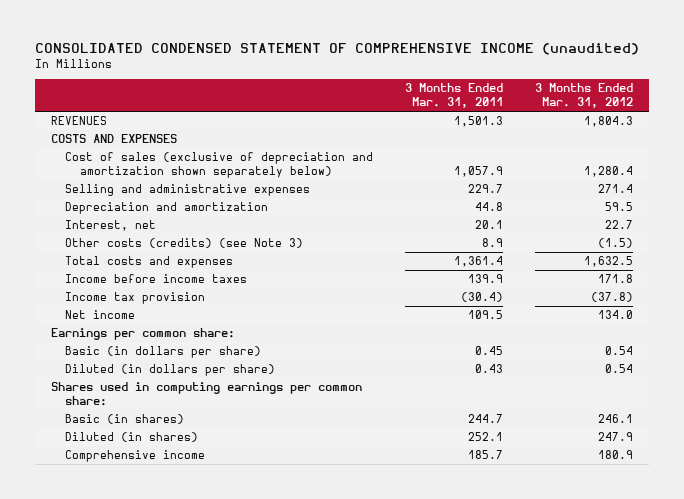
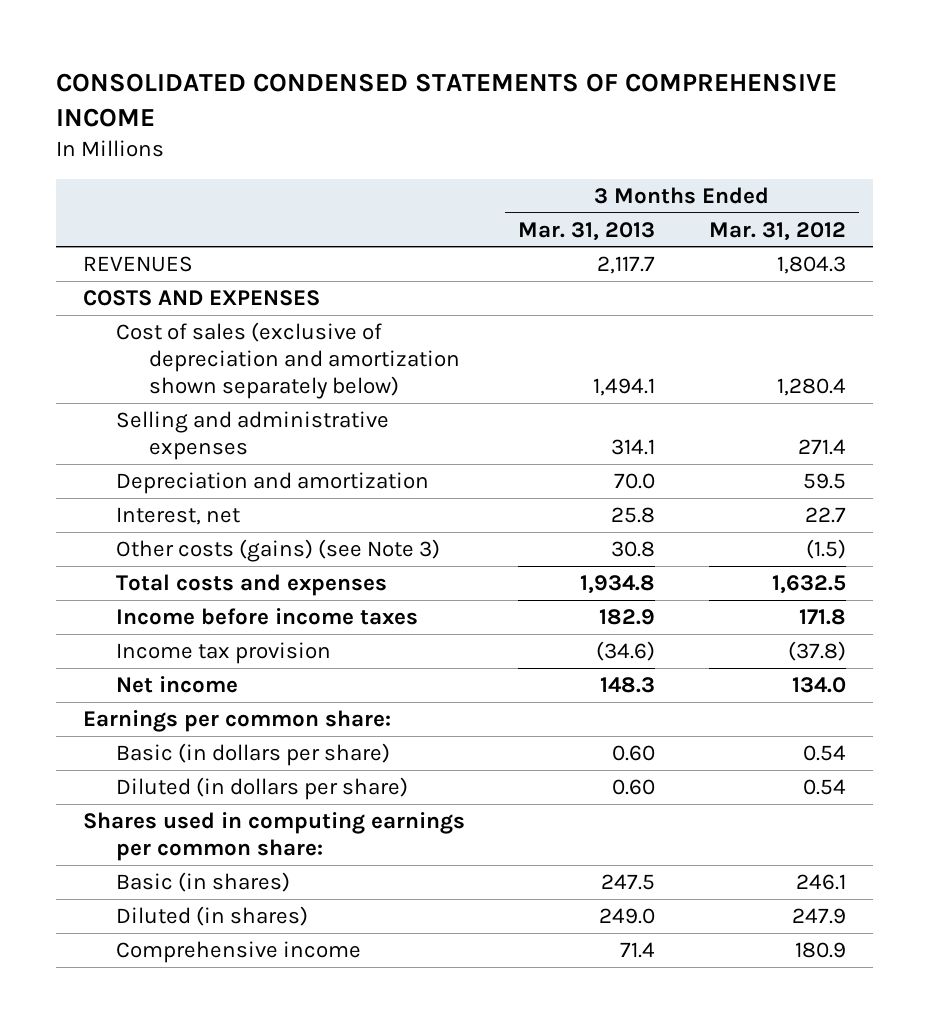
[35,42,640,55] CONSOLIDATED CONDENSED STATEMENT OF COMPREHENSIVE INCOME (unaudited) -> [56,73,838,128] CONSOLIDATED CONDENSED STATEMENTS OF COMPREHENSIVE INCOME
[405,83,504,109] 3 Months Ended Mar. 31, 2011 -> none
none -> [518,221,656,241] Mar. 31, 2013
[65,238,304,249] Other costs (credits) (see Note 3) -> [115,538,440,562] Other costs (gains) (see Note 3)

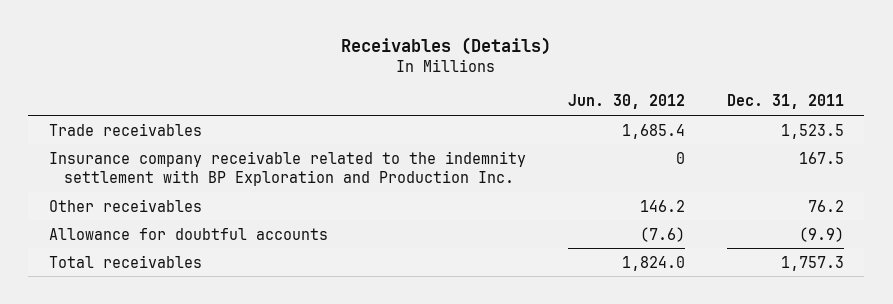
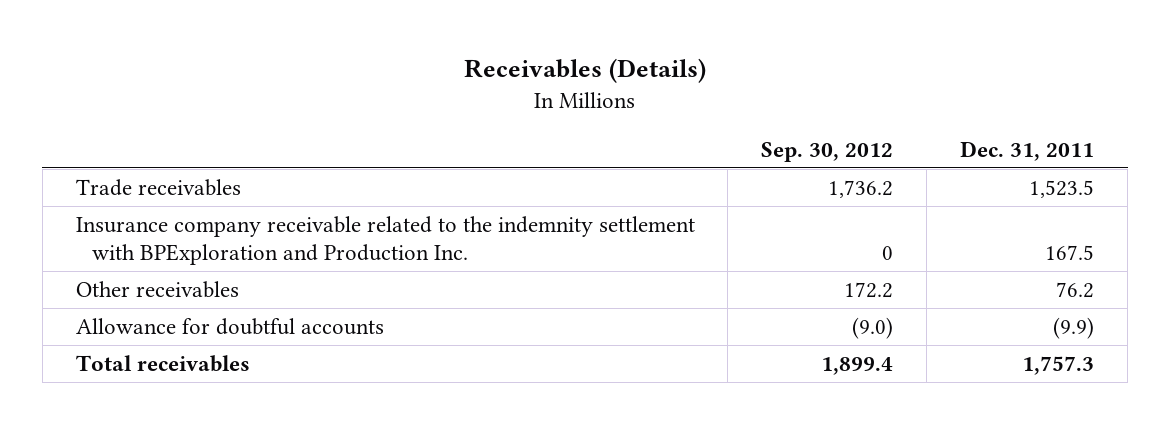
[567,94,685,110] Jun. 30, 2012 -> none
none -> [761,141,894,162] Sep. 30, 2012
[49,150,527,187] Insurance company receivable related to the indemnity settlement with BP Exploration and Production Inc. -> [75,215,695,266] Insurance company receivable related to the indemnity settlement with BPExploration and Production Inc.

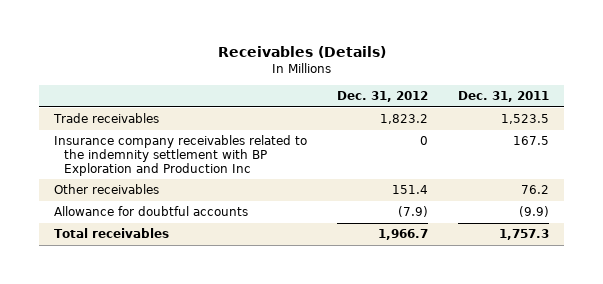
[761,141,894,162] Sep. 30, 2012 -> none
none -> [337,91,429,103] Dec. 31, 2012
[75,215,695,266] Insurance company receivable related to the indemnity settlement with BPExploration and Production Inc. -> [54,135,308,176] Insurance company receivables related to the indemnity settlement with BP Exploration and Production Inc

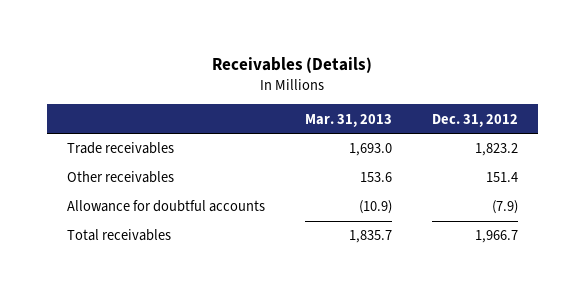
[458,91,550,103] Dec. 31, 2011 -> none
none -> [304,113,392,127] Mar. 31, 2013
[54,135,308,176] Insurance company receivables related to the indemnity settlement with BP Exploration and Production Inc -> none

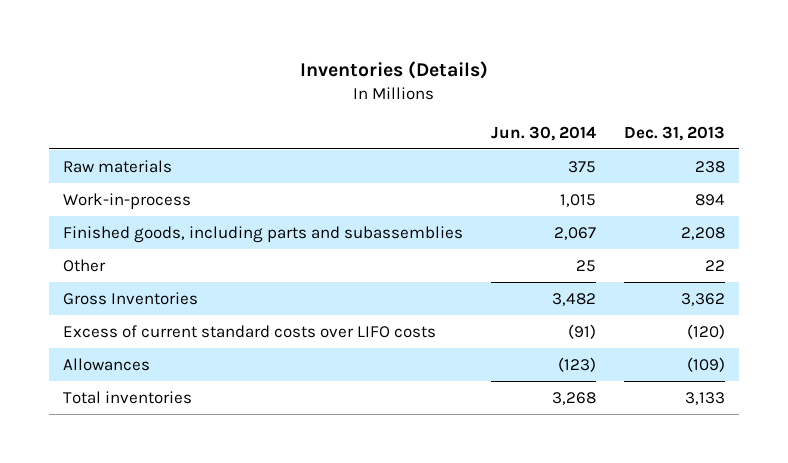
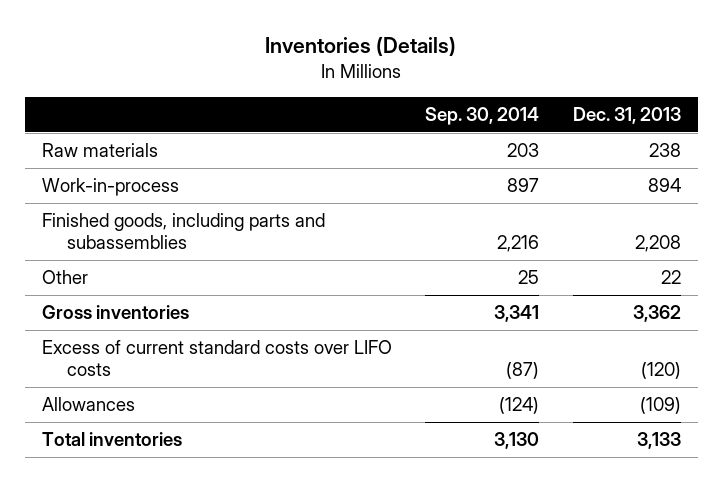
[491,125,597,141] Jun. 30, 2014 -> none
none -> [425,106,540,125] Sep. 30, 2014
[63,291,199,305] Gross Inventories -> [41,305,189,320] Gross inventories

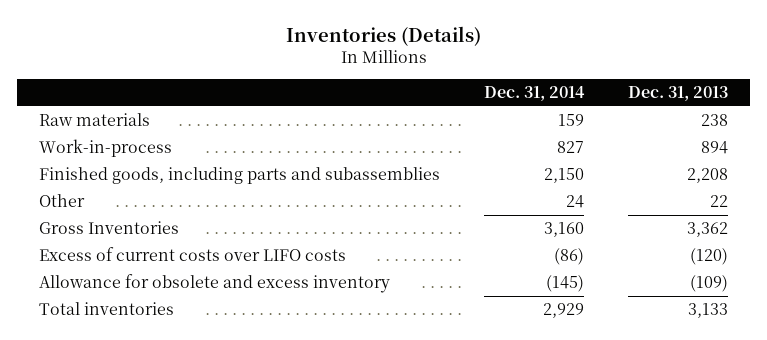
[425,106,540,125] Sep. 30, 2014 -> none
none -> [484,86,586,102] Dec. 31, 2014
[41,305,189,320] Gross inventories -> [38,221,179,235] Gross Inventories
[41,340,392,377] Excess of current standard costs over LIFO costs -> [38,247,346,262] Excess of current costs over LIFO costs
[41,397,135,412] Allowances -> [38,274,390,294] Allowance for obsolete and excess inventory

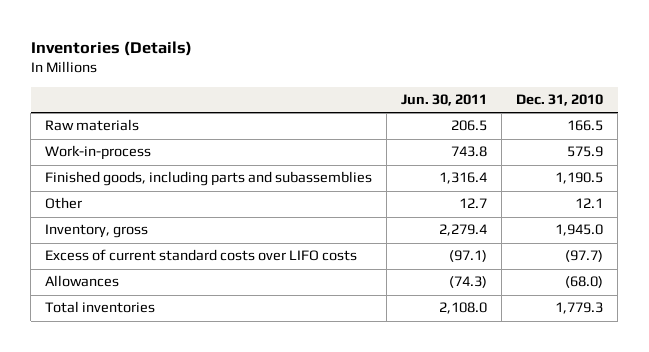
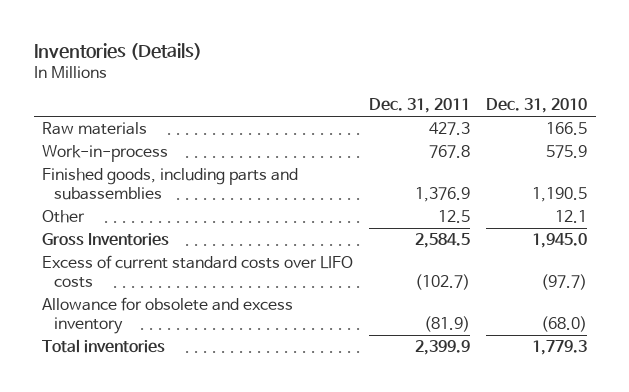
[401,94,488,107] Jun. 30, 2011 -> none
none -> [369,98,471,114] Dec. 31, 2011
[45,224,149,239] Inventory, gross -> [41,232,169,246] Gross Inventories
[45,275,120,288] Allowances -> [41,296,293,334] Allowance for obsolete and excess inventory

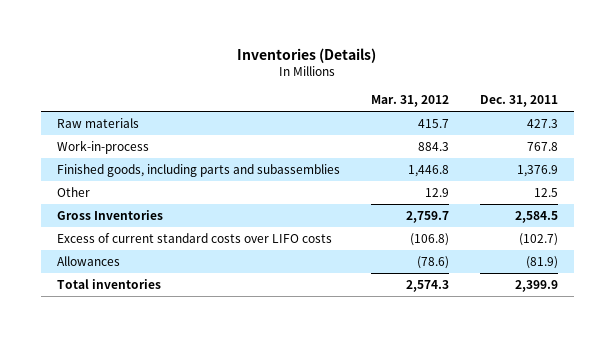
[486,98,588,114] Dec. 31, 2010 -> none
none -> [370,95,449,108] Mar. 31, 2012
[41,296,293,334] Allowance for obsolete and excess inventory -> [56,255,120,266] Allowances

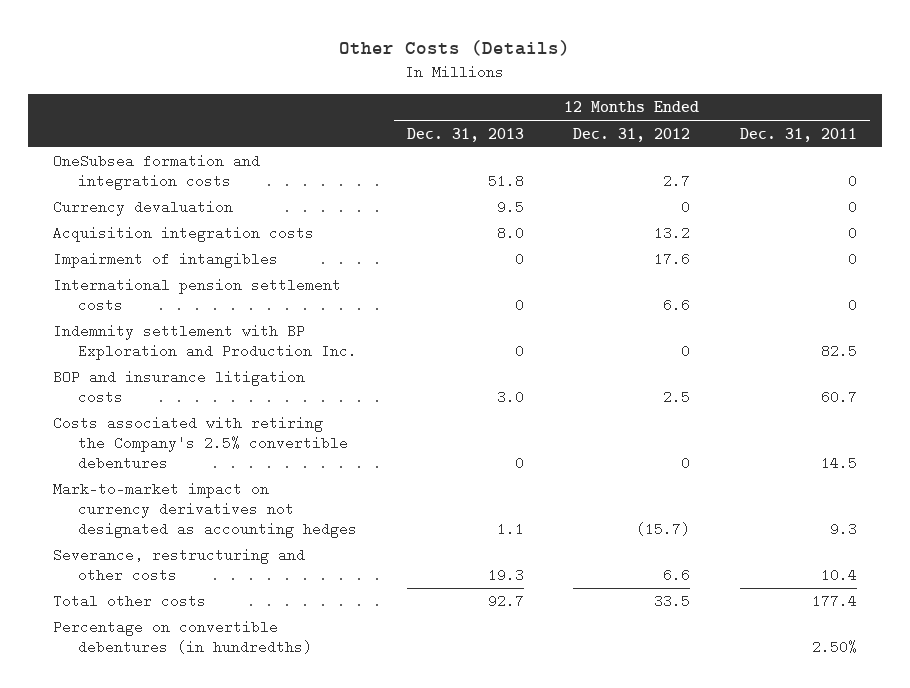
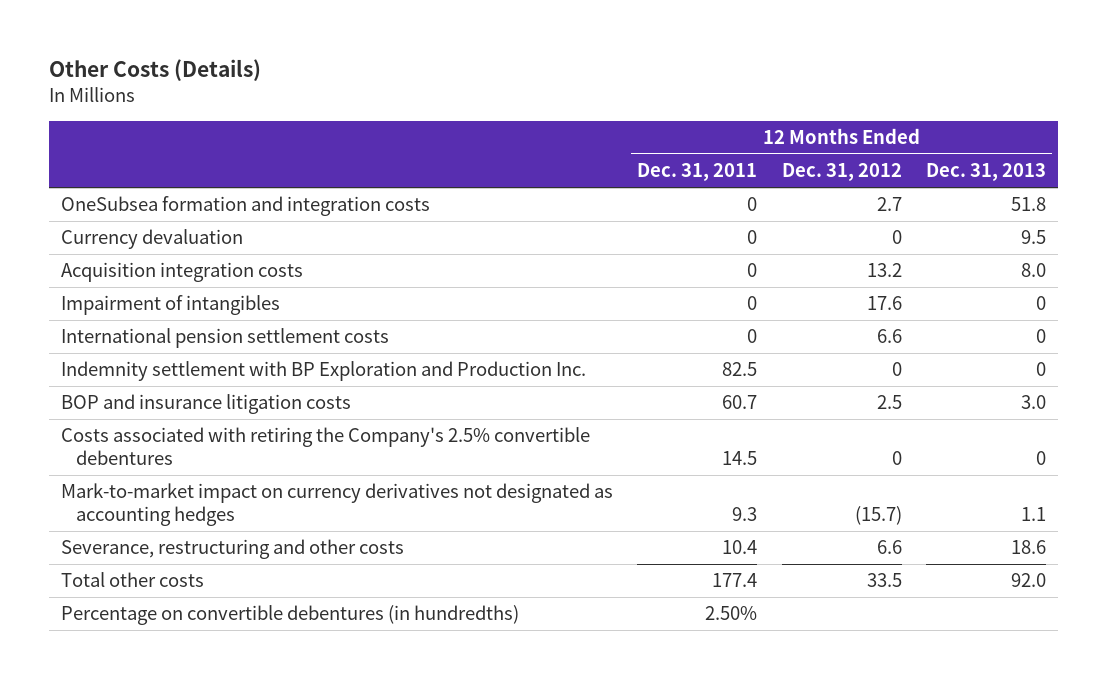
[487,568,524,583] 19.3 -> [1010,540,1046,555] 18.6
[487,594,524,609] 92.7 -> [1010,573,1046,588] 92.0

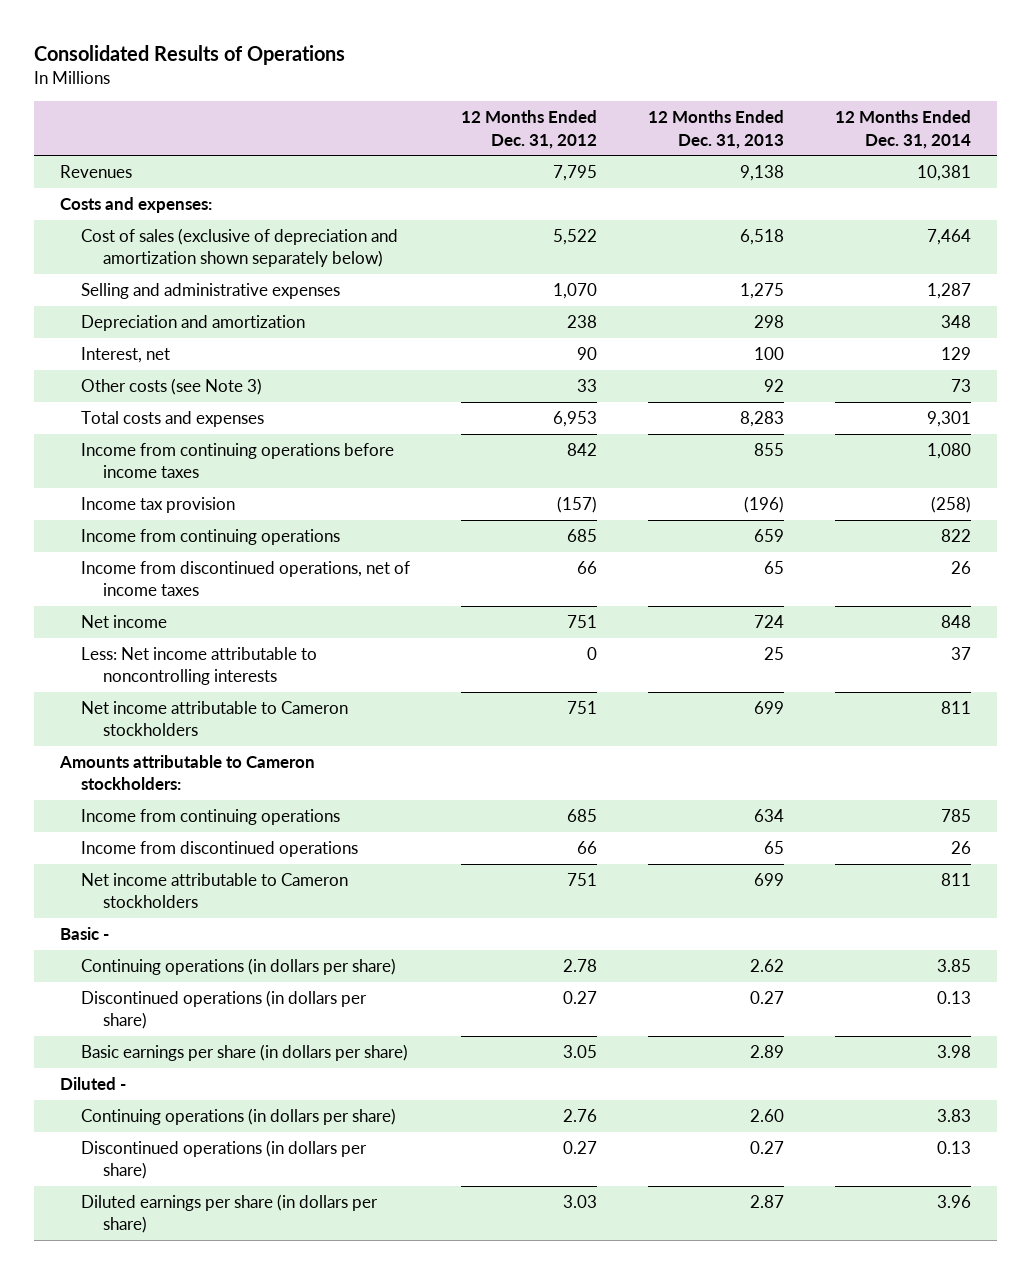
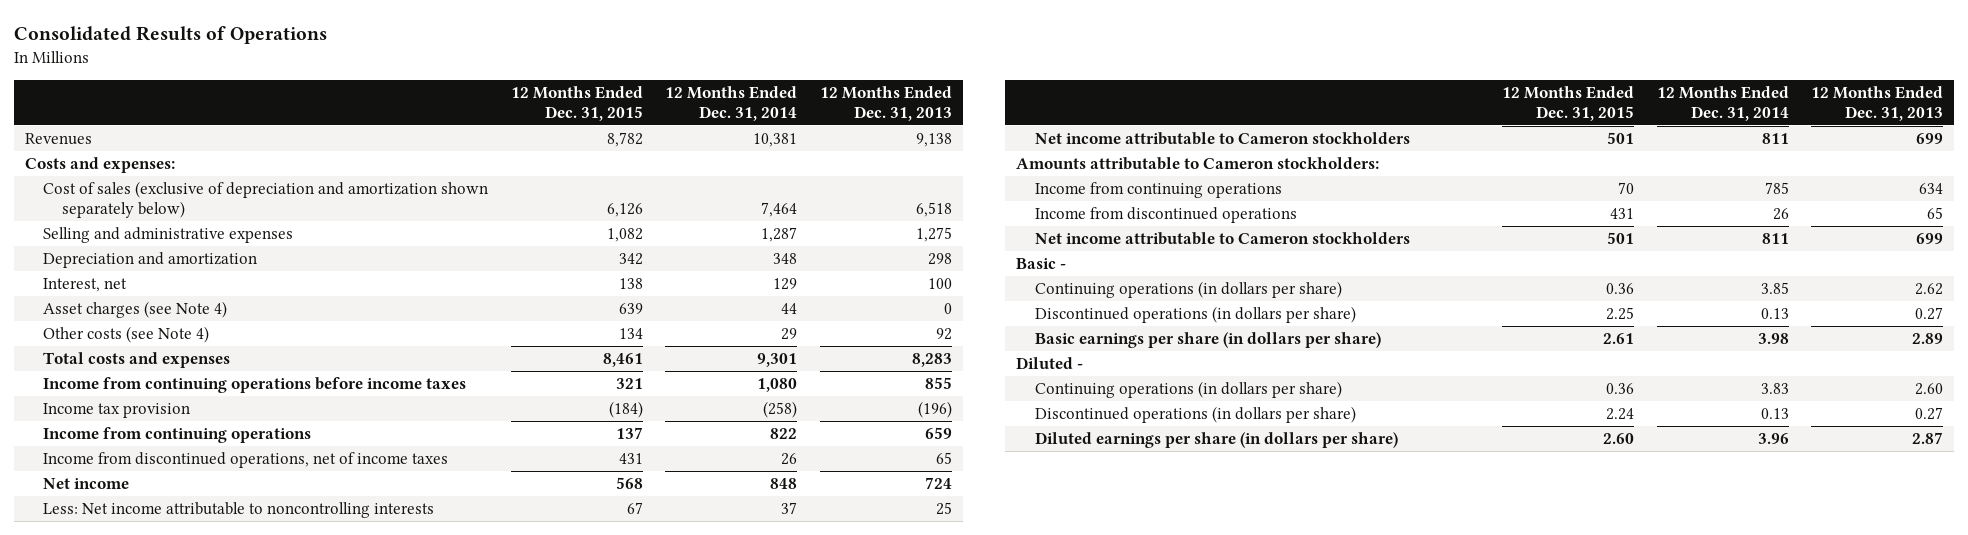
[461,110,598,149] 12 Months Ended Dec. 31, 2012 -> none
none -> [510,85,643,121] 12 Months Ended Dec. 31, 2015
none -> [43,301,228,319] Asset charges (see Note 4)
[81,378,263,396] Other costs (see Note 3) -> [43,326,210,344] Other costs (see Note 4)
[951,379,972,393] 73 -> [781,328,798,341] 29

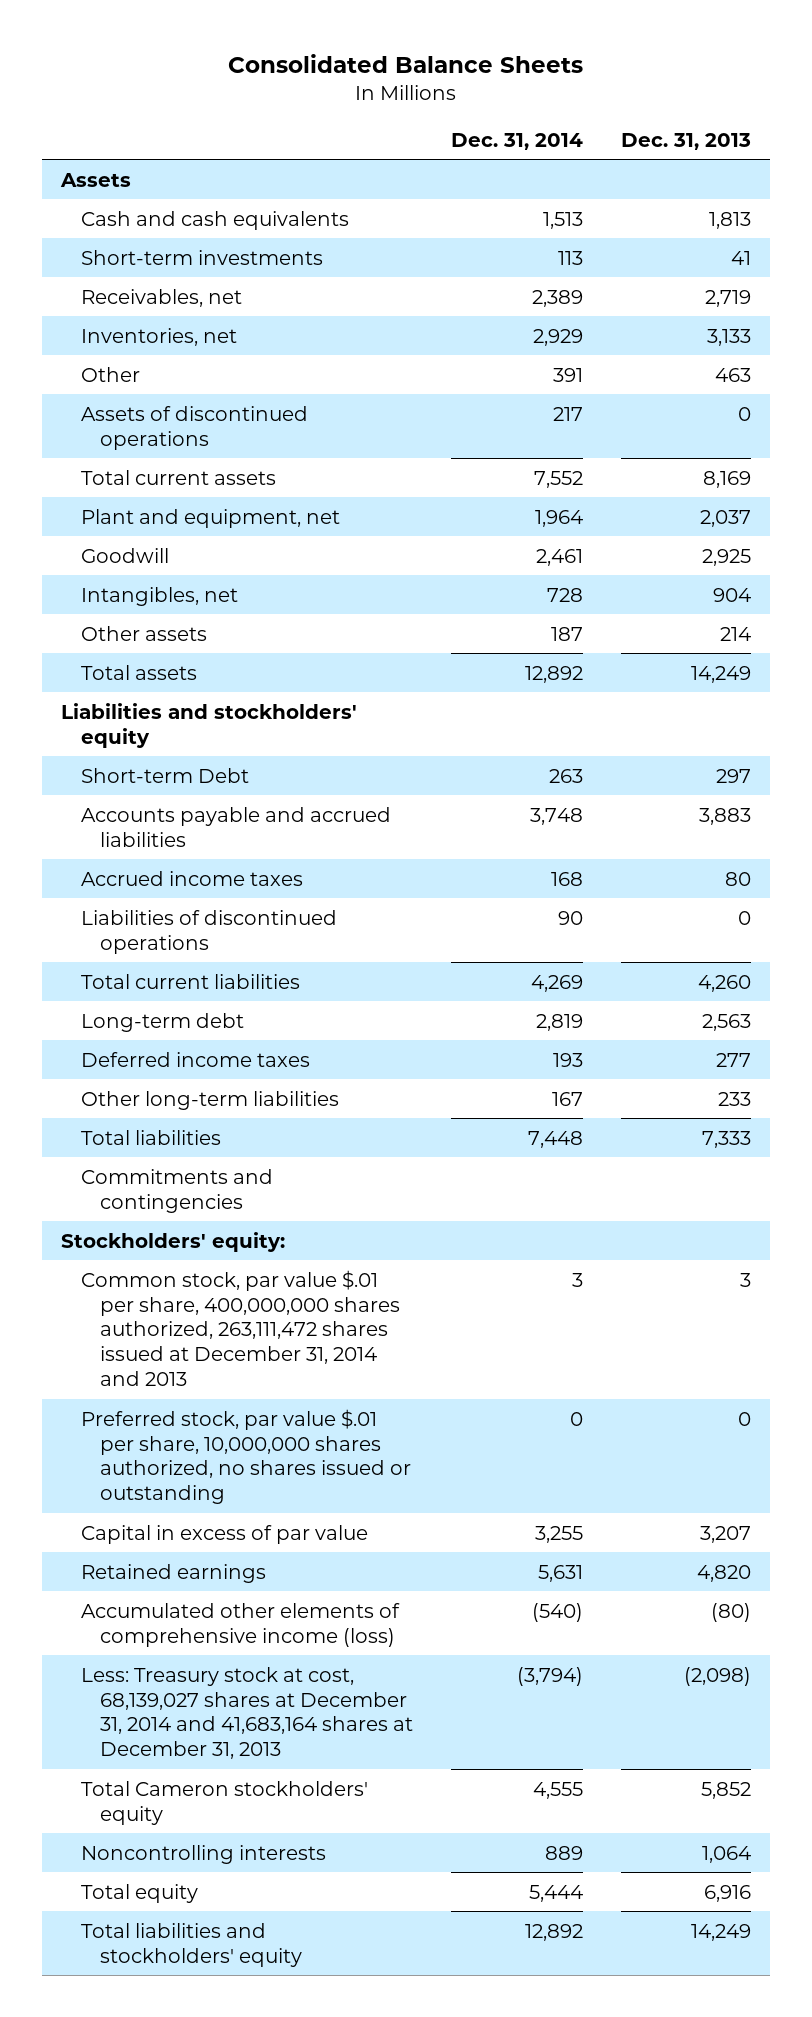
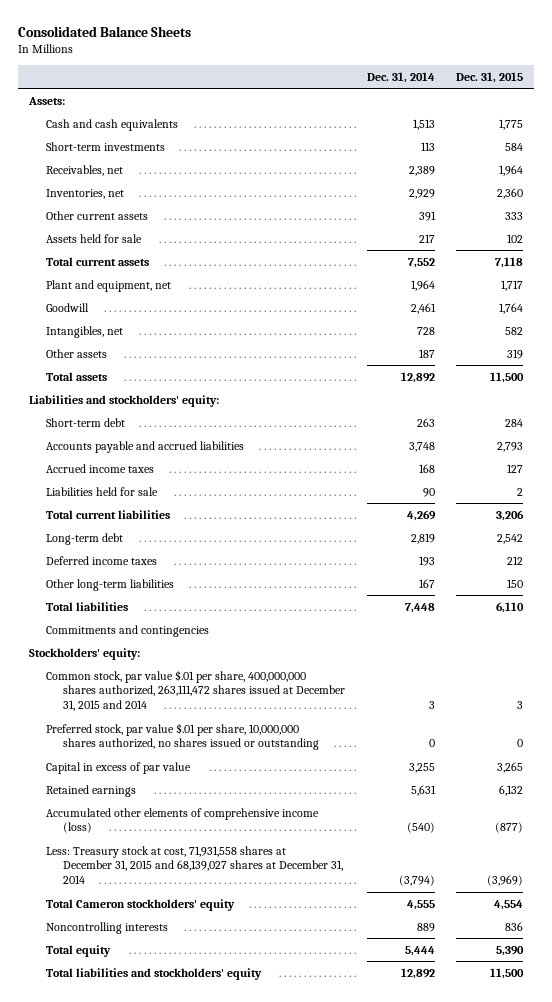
[620,132,751,150] Dec. 31, 2013 -> none
none -> [456,71,524,83] Dec. 31, 2015
[59,172,131,187] Assets -> [27,96,65,105] Assets:
[80,366,140,382] Other -> [45,210,148,220] Other current assets
[80,405,308,450] Assets of discontinued operations -> [45,233,142,243] Assets held for sale
[60,702,357,748] Liabilities and stockholders' equity -> [28,394,219,407] Liabilities and stockholders' equity:
[80,767,249,783] Short-term Debt -> [45,417,125,427] Short-term debt
[80,909,337,954] Liabilities of discontinued operations -> [45,486,158,496] Liabilities held for sale
[80,1269,401,1387] Common stock, par value $.01 per share, 400,000,000 shares authorized, 263,111,472 shares issued at December 31, 2014 and 2013 -> [45,669,345,712] Common stock, par value $.01 per share, 400,000,000 shares authorized, 263,111,472 shares issued at December 31, 2015 and 2014
[80,1666,414,1760] Less: Treasury stock at cost, 68,139,027 shares at December 31, 2014 and 41,683,164 shares at December 31, 2013 -> [45,845,343,885] Less: Treasury stock at cost, 71,931,558 shares at December 31, 2015 and 68,139,027 shares at December 31, 2014

